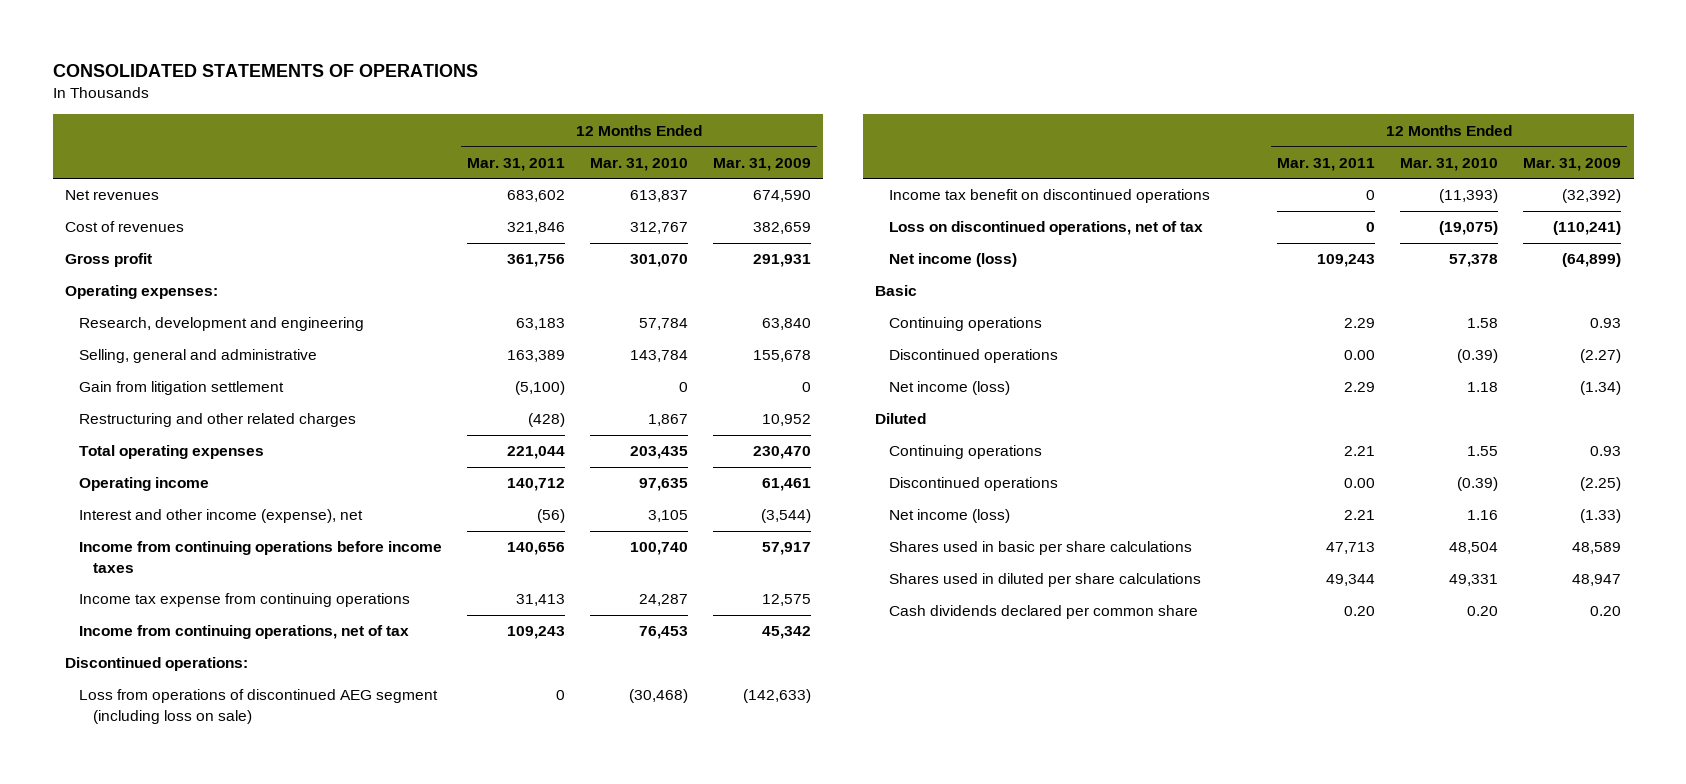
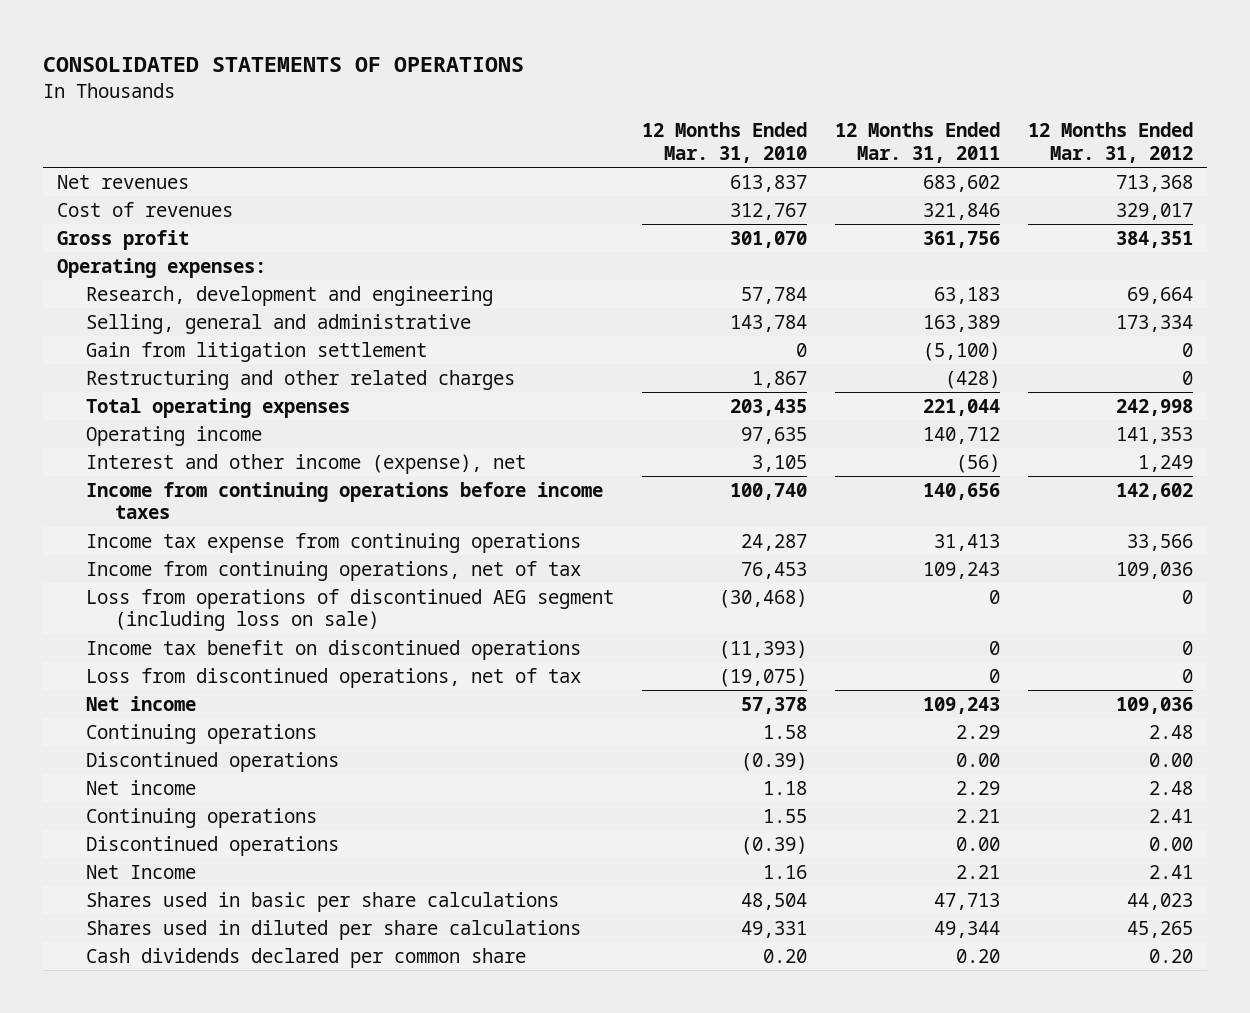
[712,157,811,171] Mar. 31, 2009 -> none
none -> [1028,122,1194,163] 12 Months Ended Mar. 31, 2012
[65,657,249,672] Discontinued operations: -> none
[875,285,918,297] Basic -> none
[889,221,1204,236] Loss on discontinued operations, net of tax -> [86,668,582,689] Loss from discontinued operations, net of tax
[889,253,1018,268] Net income (loss) -> [86,696,197,712] Net income
[875,413,927,425] Diluted -> none
[889,381,1011,396] Net income (loss) -> [86,780,197,796] Net income
[889,509,1011,524] Net income (loss) -> [86,865,197,880] Net Income

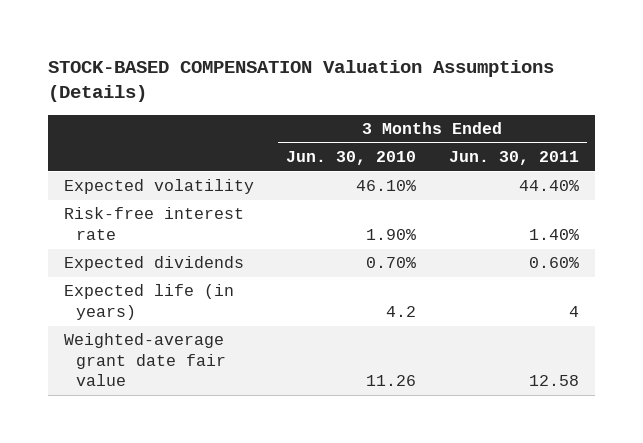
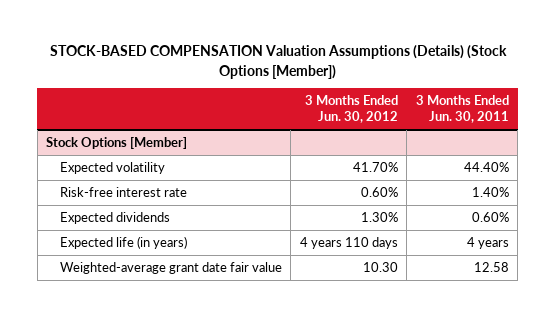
[47,60,554,103] STOCK-BASED COMPENSATION Valuation Assumptions (Details) -> [49,45,507,79] STOCK-BASED COMPENSATION Valuation Assumptions (Details) (Stock Options [Member])
[286,151,417,166] Jun. 30, 2010 -> none
none -> [304,95,398,124] 3 Months Ended Jun. 30, 2012
none -> [46,137,188,150] Stock Options [Member]
[568,305,579,317] 4 -> [466,237,509,250] 4 years

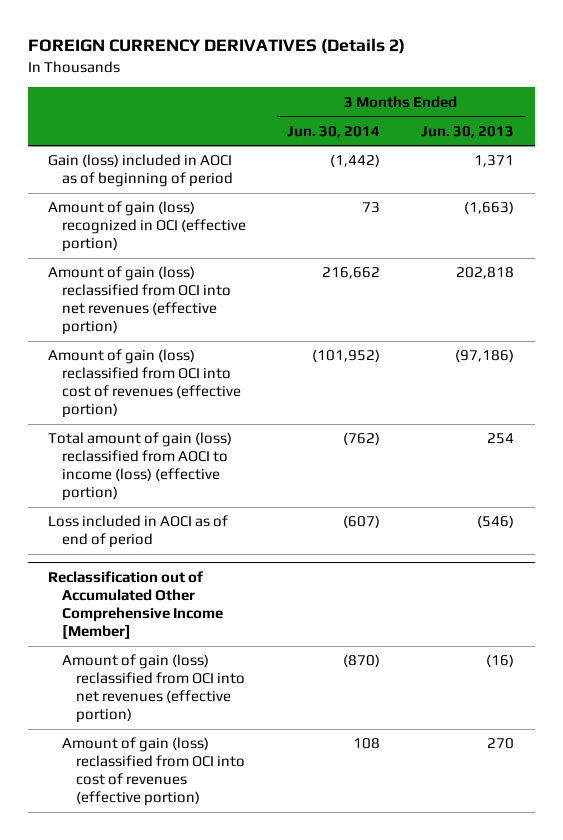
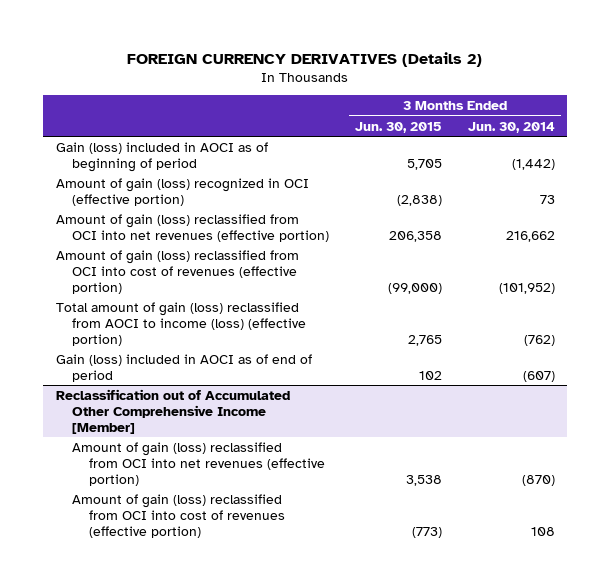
[421,125,515,138] Jun. 30, 2013 -> none
none -> [355,121,443,133] Jun. 30, 2015
[48,515,229,549] Loss included in AOCI as of end of period -> [55,353,312,382] Gain (loss) included in AOCI as of end of period

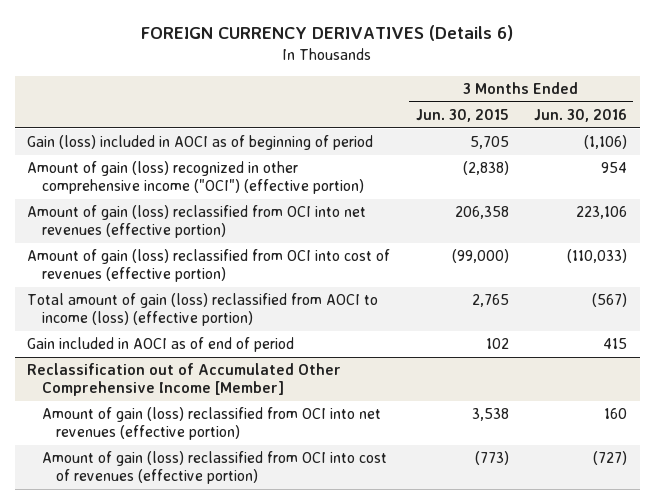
[127,51,483,67] FOREIGN CURRENCY DERIVATIVES (Details 2) -> [141,25,514,42] FOREIGN CURRENCY DERIVATIVES (Details 6)
[467,121,555,133] Jun. 30, 2014 -> none
none -> [534,109,628,123] Jun. 30, 2016
[55,177,309,206] Amount of gain (loss) recognized in OCI (effective portion) -> [27,161,364,195] Amount of gain (loss) recognized in other comprehensive income ("OCI") (effective portion)
[55,353,312,382] Gain (loss) included in AOCI as of end of period -> [27,337,295,353] Gain included in AOCI as of end of period

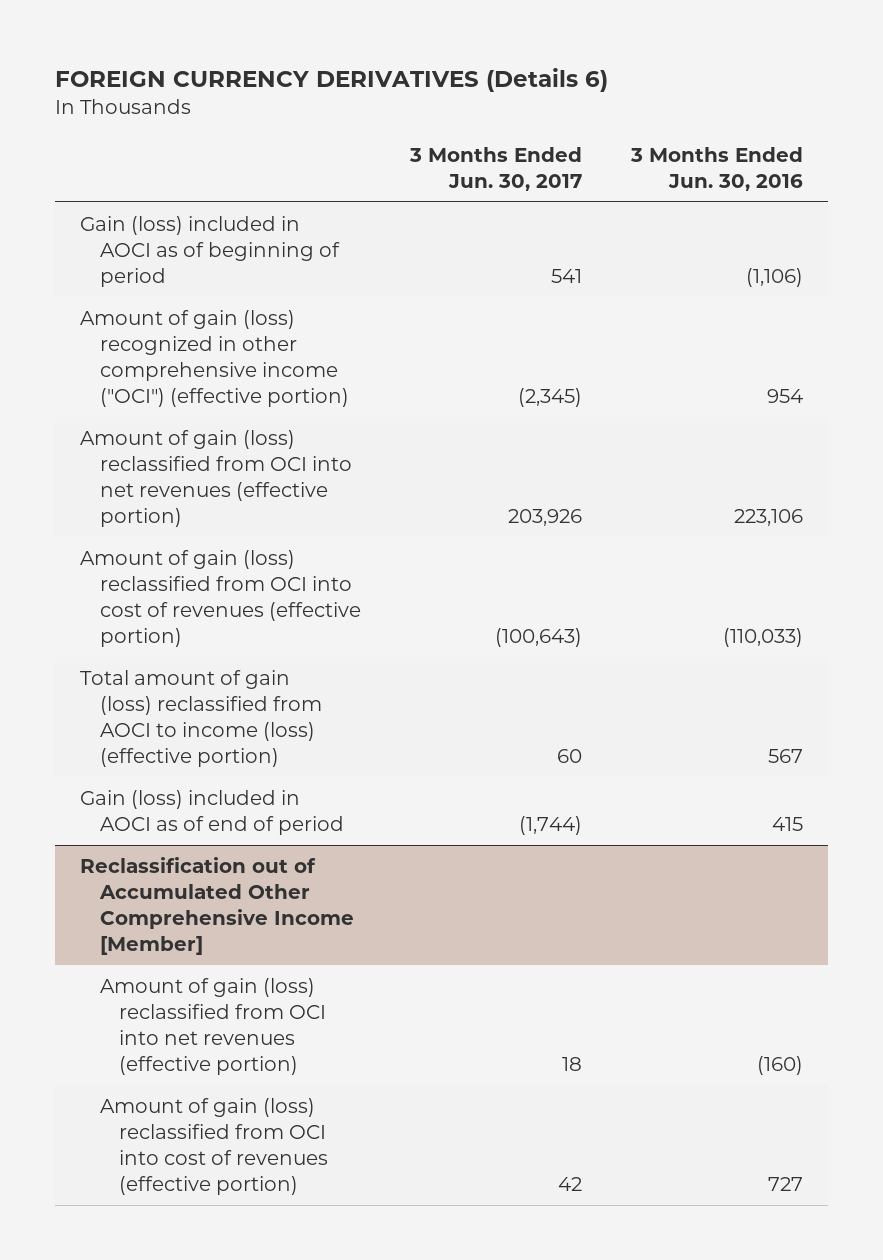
[415,109,509,123] Jun. 30, 2015 -> none
none -> [409,146,583,191] 3 Months Ended Jun. 30, 2017
[592,293,628,308] (567) -> [768,748,804,763] 567
[27,337,295,353] Gain included in AOCI as of end of period -> [80,789,344,835] Gain (loss) included in AOCI as of end of period
[604,408,628,420] 160 -> [757,1055,804,1075] (160)
[593,451,628,466] (727) -> [768,1176,804,1191] 727

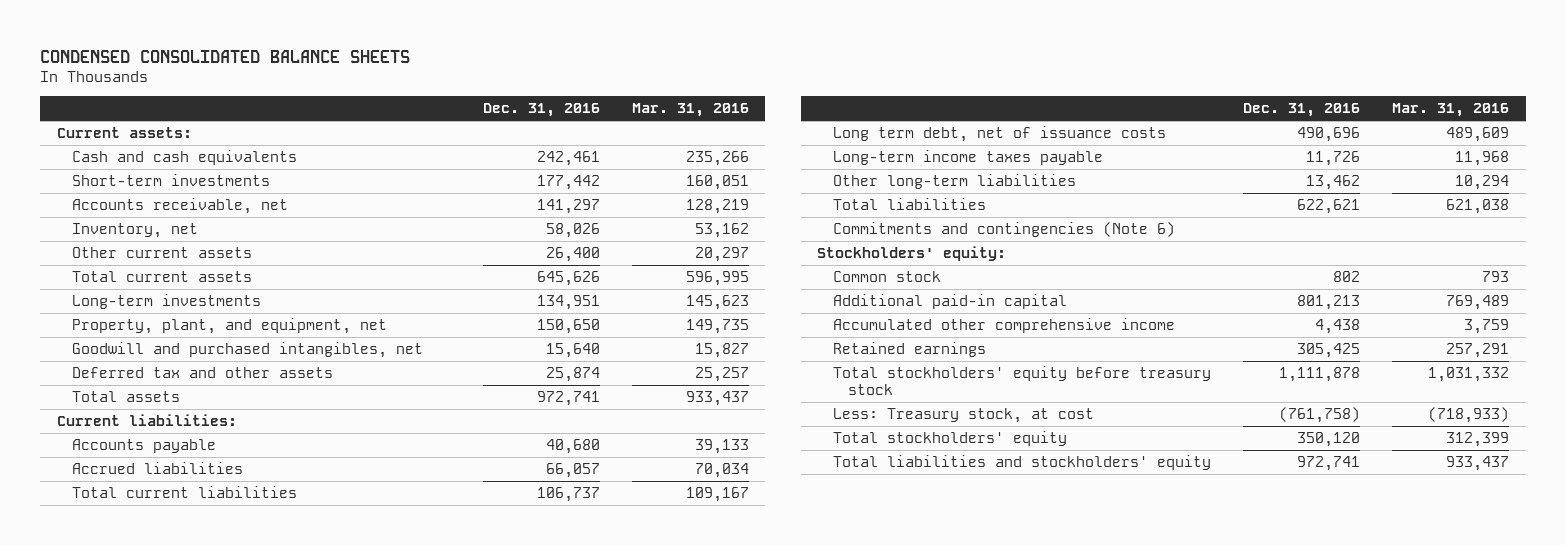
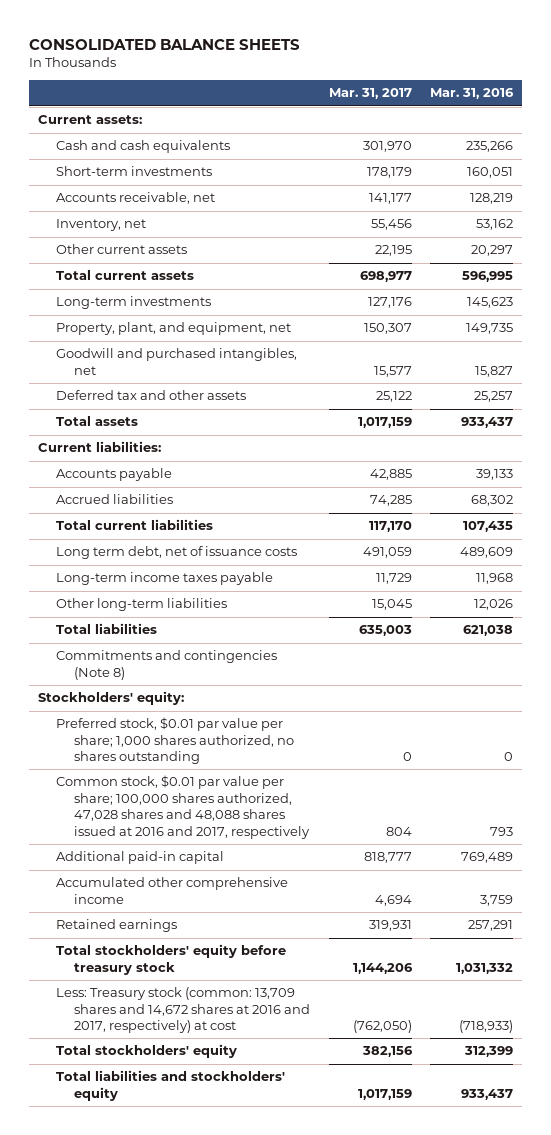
[40,49,411,63] CONDENSED CONSOLIDATED BALANCE SHEETS -> [29,38,301,50] CONSOLIDATED BALANCE SHEETS
[482,103,600,118] Dec. 31, 2016 -> none
none -> [328,88,412,100] Mar. 31, 2017
[694,462,749,478] 70,034 -> [470,495,513,507] 68,302
[685,486,749,502] 109,167 -> [462,521,513,533] 107,435
[1455,174,1510,190] 10,294 -> [473,599,513,611] 12,026
[832,221,1175,237] Commitments and contingencies (Note 6) -> [56,650,278,680] Commitments and contingencies (Note 8)
none -> [56,717,295,765] Preferred stock, $0.01 par value per share; 1,000 shares authorized, no shares outstanding
[832,270,941,282] Common stock -> [56,775,311,839] Common stock, $0.01 par value per share; 100,000 shares authorized, 47,028 shares and 48,088 shares issued at 2016 and 2017, respectively
[832,407,1094,423] Less: Treasury stock, at cost -> [56,987,311,1034] Less: Treasury stock (common: 13,709 shares and 14,672 shares at 2016 and 2017, respectively) at cost

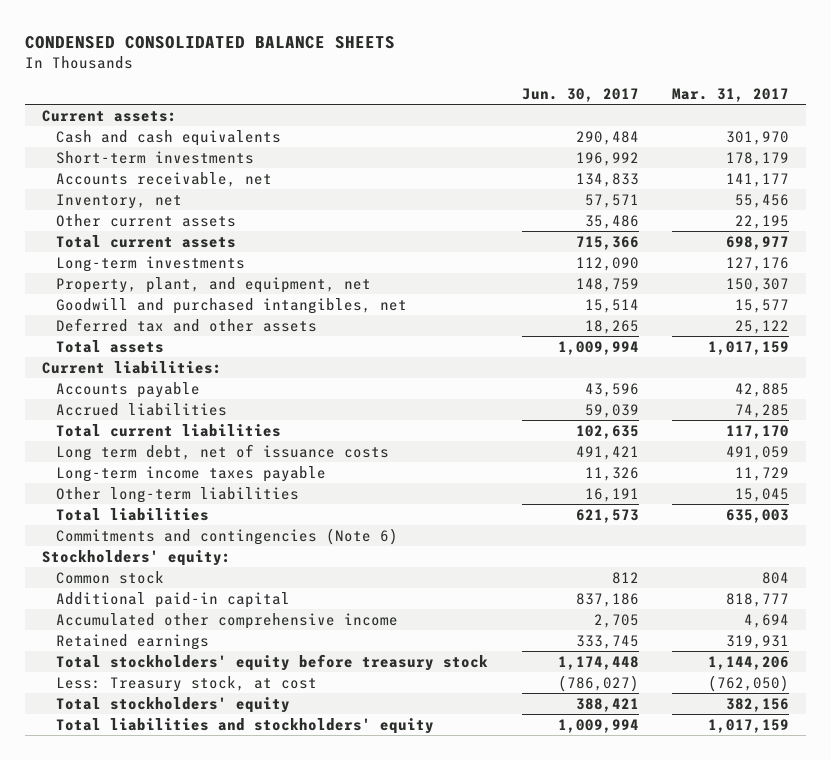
[29,38,301,50] CONSOLIDATED BALANCE SHEETS -> [25,36,396,50] CONDENSED CONSOLIDATED BALANCE SHEETS
[429,88,514,100] Mar. 31, 2016 -> none
none -> [521,87,639,102] Jun. 30, 2017
[56,650,278,680] Commitments and contingencies (Note 8) -> [55,527,398,545] Commitments and contingencies (Note 6)
[56,717,295,765] Preferred stock, $0.01 par value per share; 1,000 shares authorized, no shares outstanding -> none
[56,775,311,839] Common stock, $0.01 par value per share; 100,000 shares authorized, 47,028 shares and 48,088 shares issued at 2016 and 2017, respectively -> [55,570,164,584] Common stock
[56,987,311,1034] Less: Treasury stock (common: 13,709 shares and 14,672 shares at 2016 and 2017, respectively) at cost -> [55,675,317,692] Less: Treasury stock, at cost

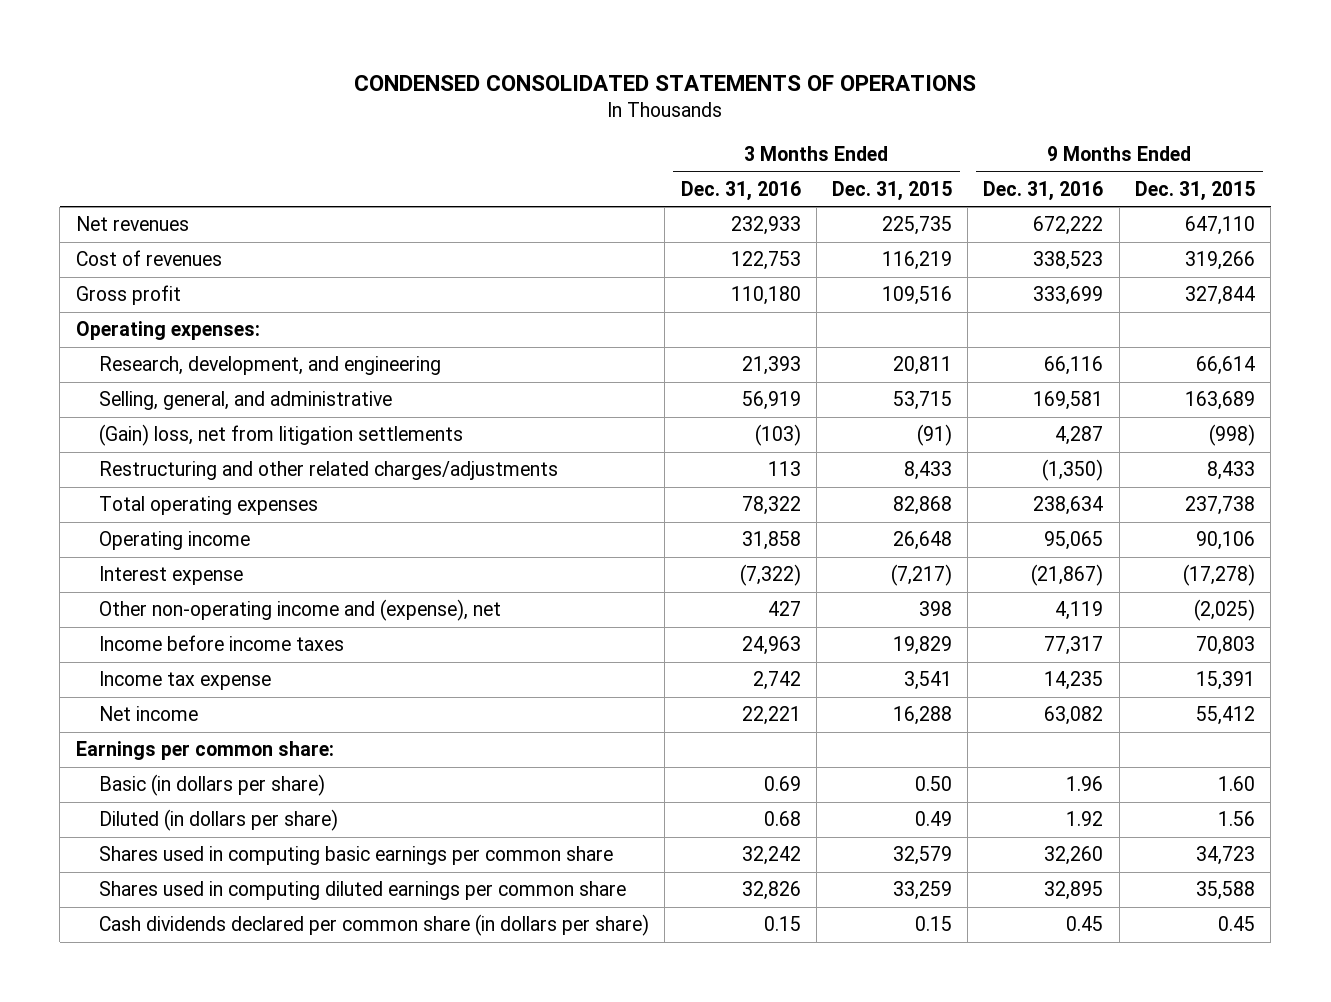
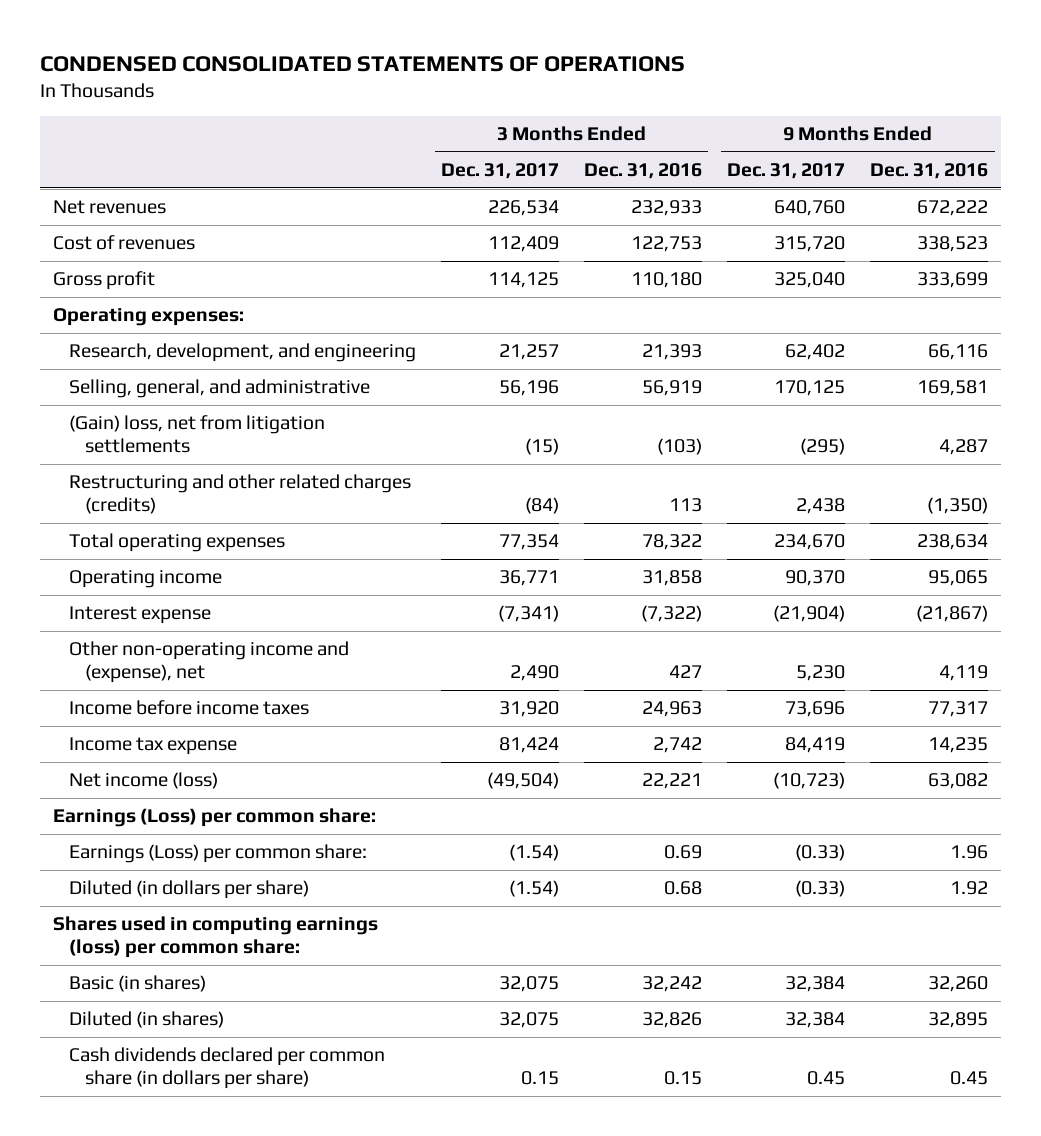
[831,180,952,201] Dec. 31, 2015 -> none
[1134,180,1255,201] Dec. 31, 2015 -> none
none -> [441,163,560,180] Dec. 31, 2017
none -> [727,163,846,180] Dec. 31, 2017
[99,461,559,481] Restructuring and other related charges/adjustments -> [68,474,411,515] Restructuring and other related charges (credits)
[99,706,199,722] Net income -> [68,772,218,790] Net income (loss)
[75,741,334,761] Earnings per common share: -> [52,808,376,828] Earnings (Loss) per common share:
[99,774,326,797] Basic (in dollars per share) -> [68,844,367,864] Earnings (Loss) per common share:
none -> [52,916,378,959] Shares used in computing earnings (loss) per common share:
[99,846,614,866] Shares used in computing basic earnings per common share -> [68,975,206,993] Basic (in shares)
[99,881,627,901] Shares used in computing diluted earnings per common share -> [68,1011,224,1029] Diluted (in shares)

